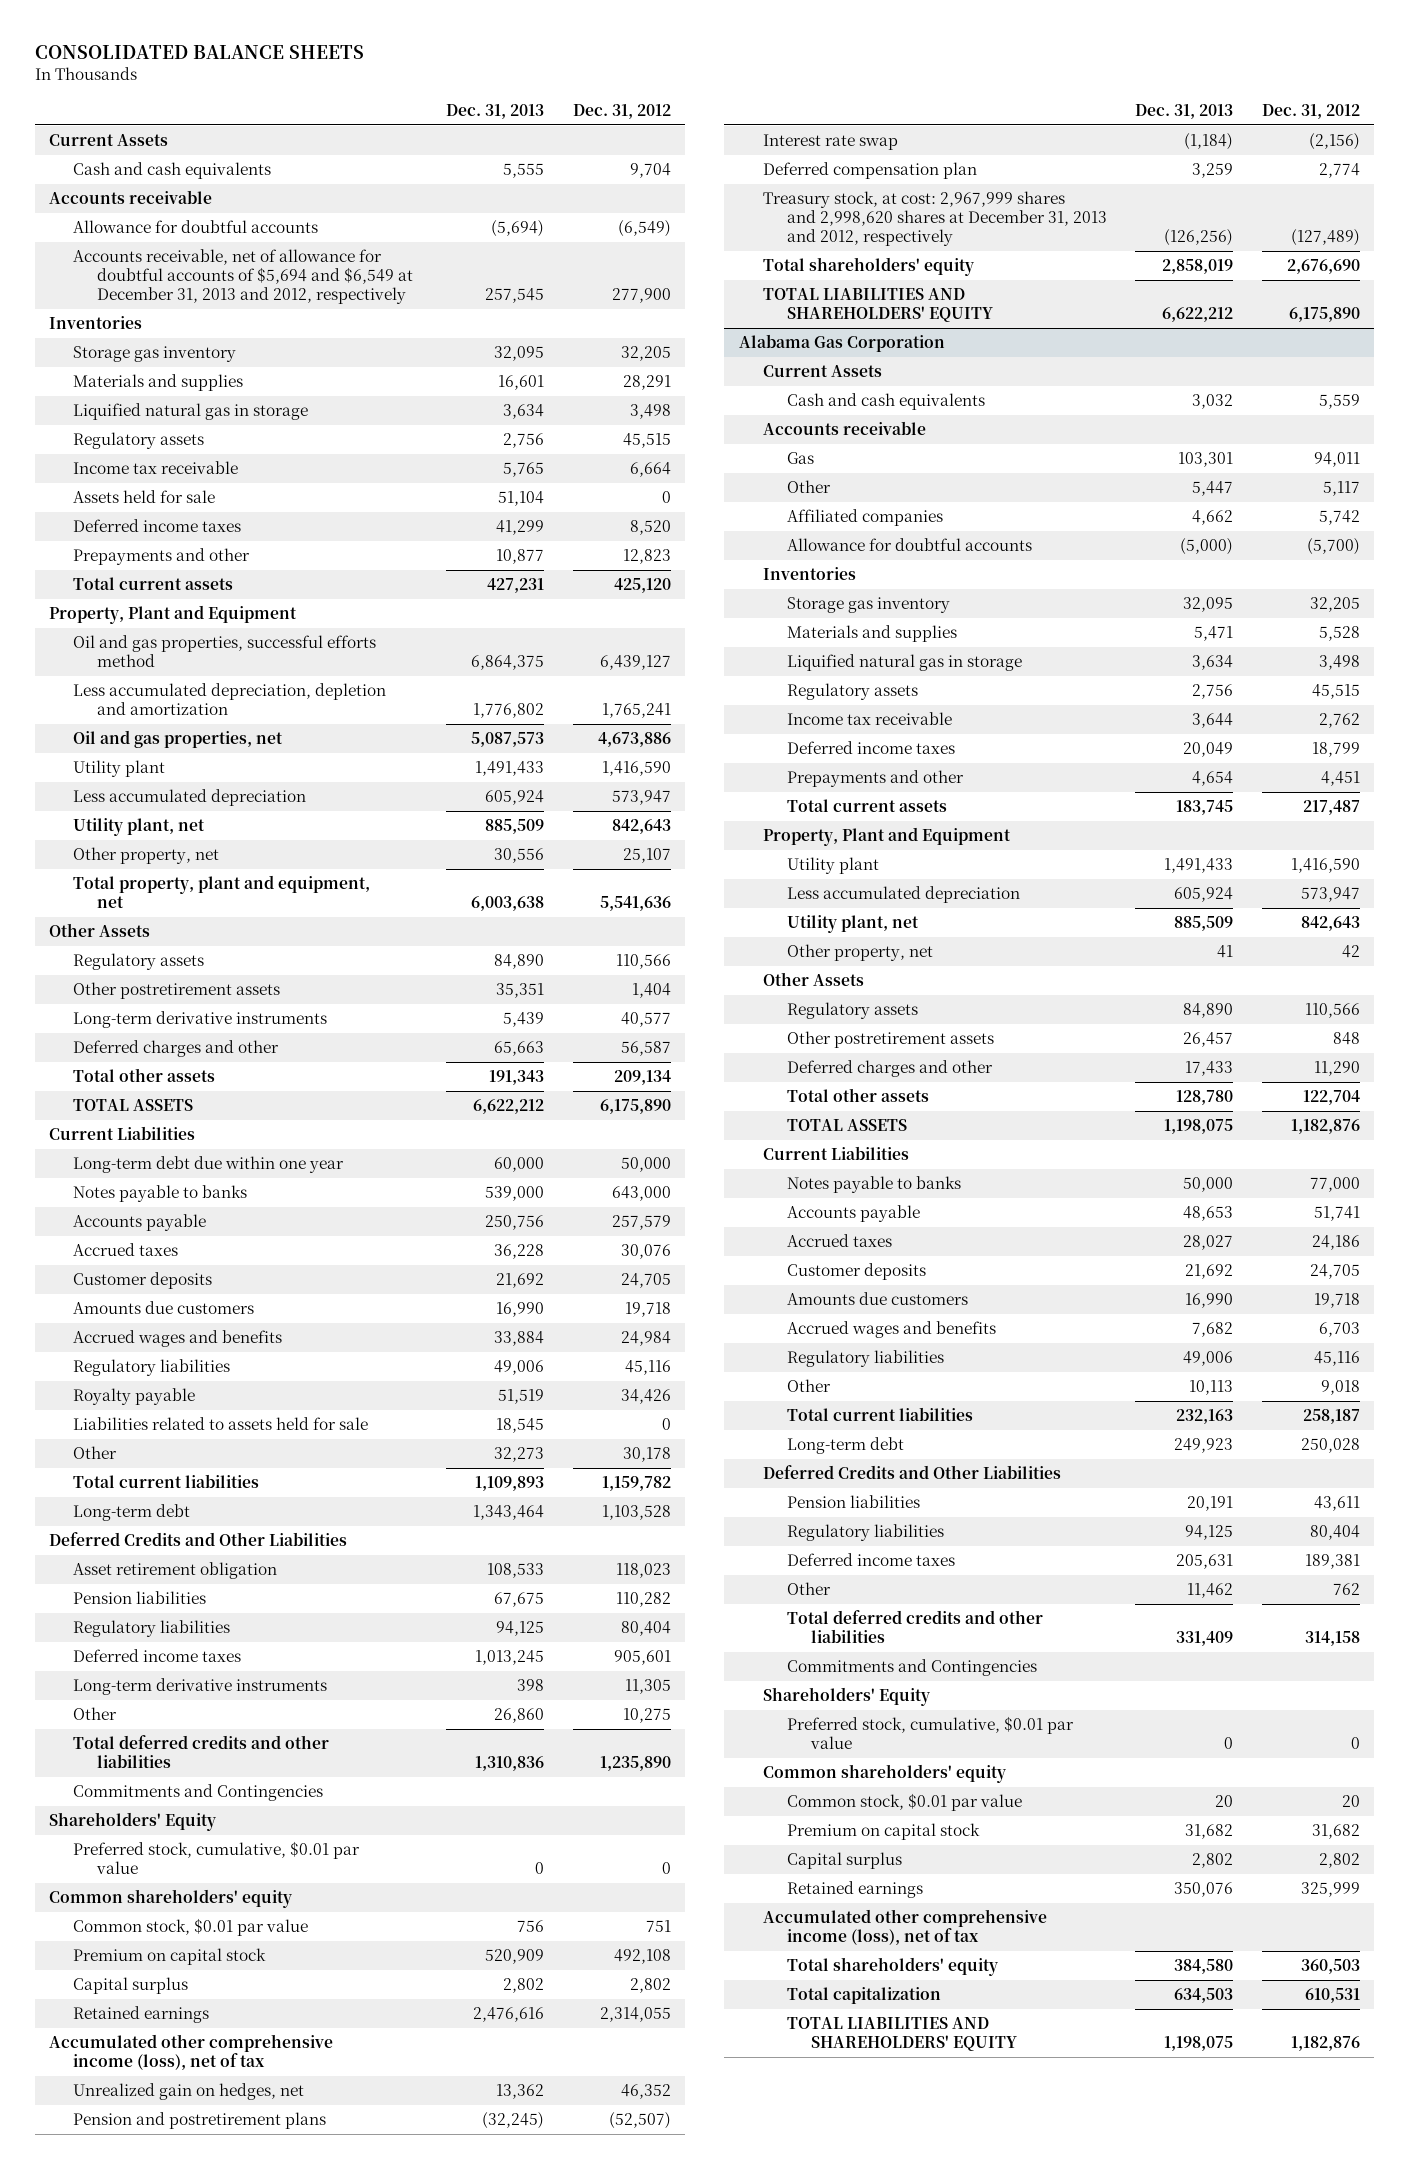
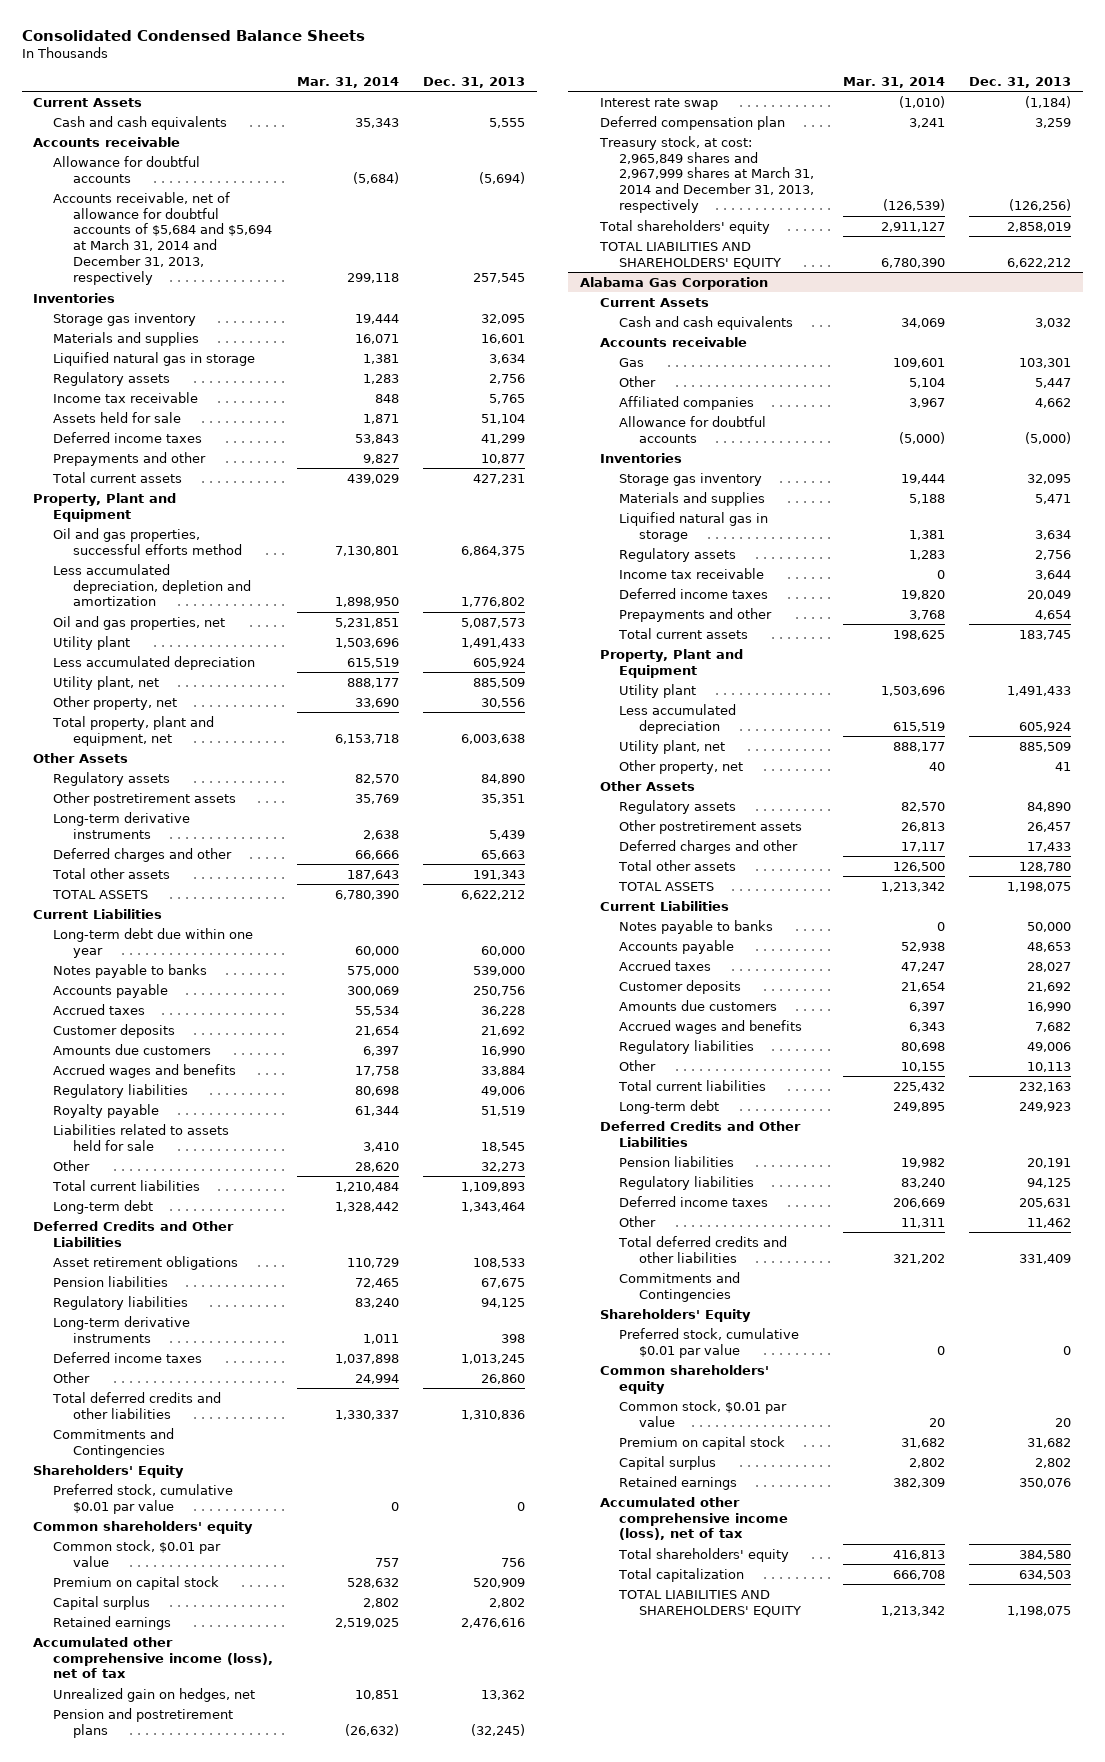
[34,45,364,60] CONSOLIDATED BALANCE SHEETS -> [21,30,365,42] Consolidated Condensed Balance Sheets
[572,104,671,120] Dec. 31, 2012 -> none
none -> [296,76,399,88] Mar. 31, 2014
[73,249,414,304] Accounts receivable, net of allowance for doubtful accounts of $5,694 and $6,549 at December 31, 2013 and 2012, respectively -> [53,191,272,285] Accounts receivable, net of allowance for doubtful accounts of $5,684 and $5,694 at March 31, 2014 and December 31, 2013, respectively
[73,1562,278,1580] Asset retirement obligation -> [53,1255,239,1270] Asset retirement obligations
[73,1649,242,1663] Deferred income taxes -> [53,1351,203,1363] Deferred income taxes
[73,1841,361,1875] Preferred stock, cumulative, $0.01 par value -> [53,1483,234,1514] Preferred stock, cumulative $0.01 par value
[762,191,1107,246] Treasury stock, at cost: 2,967,999 shares and 2,998,620 shares at December 31, 2013 and 2012, respectively -> [598,135,815,214] Treasury stock, at cost: 2,965,849 shares and 2,967,999 shares at March 31, 2014 and December 31, 2013, respectively
[786,1716,1074,1750] Preferred stock, cumulative, $0.01 par value -> [619,1327,800,1358] Preferred stock, cumulative $0.01 par value

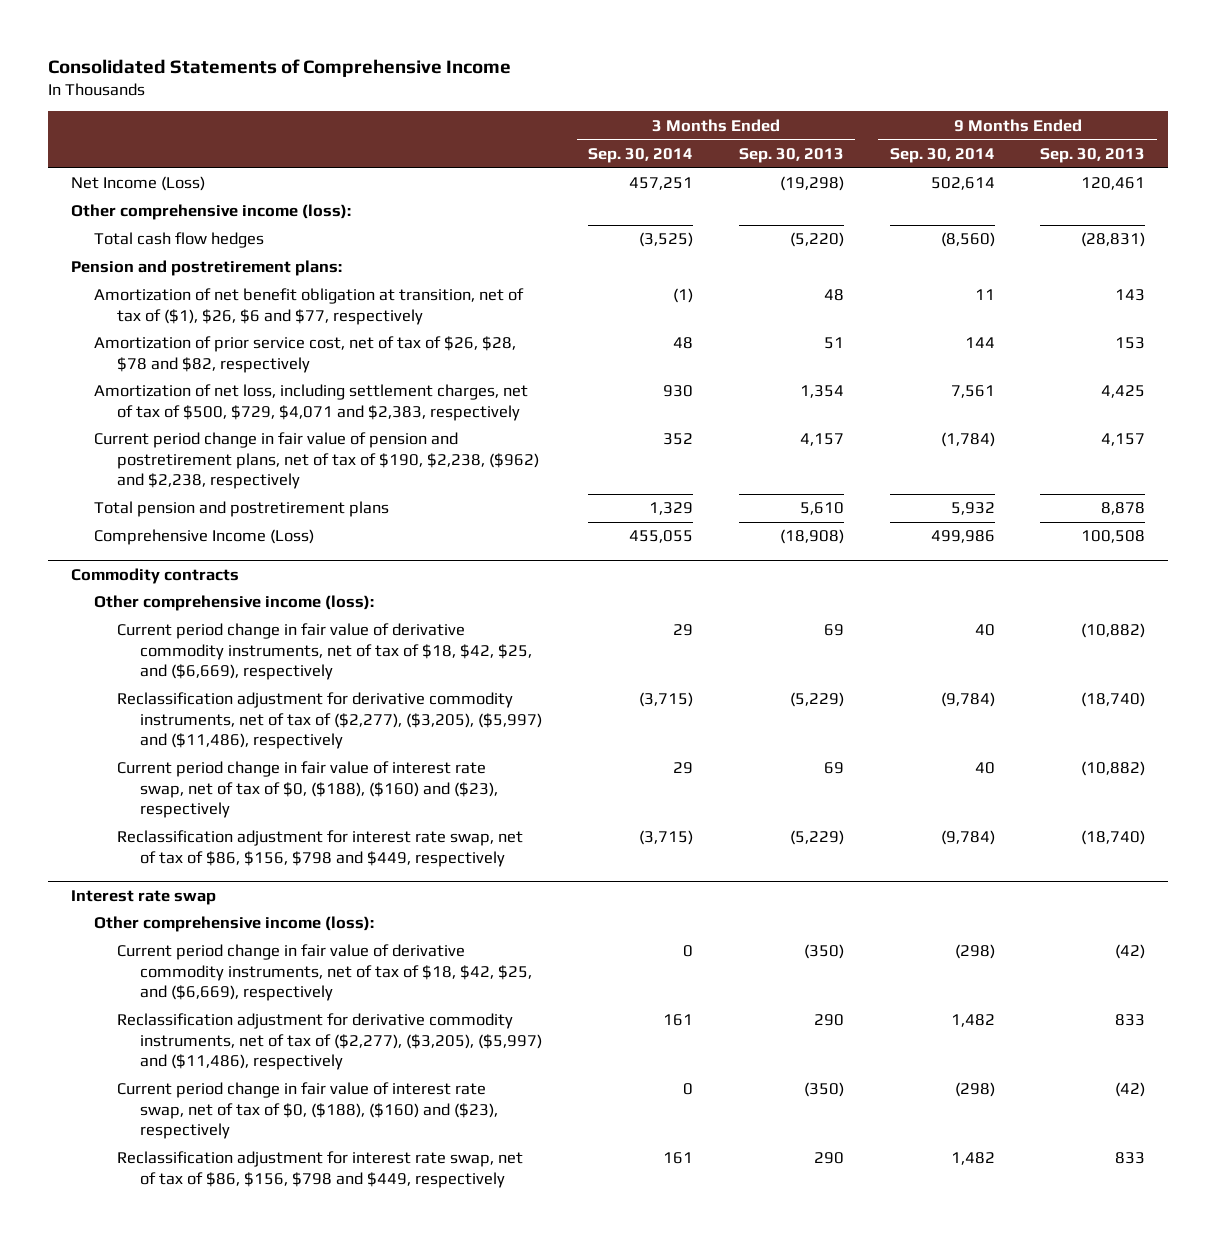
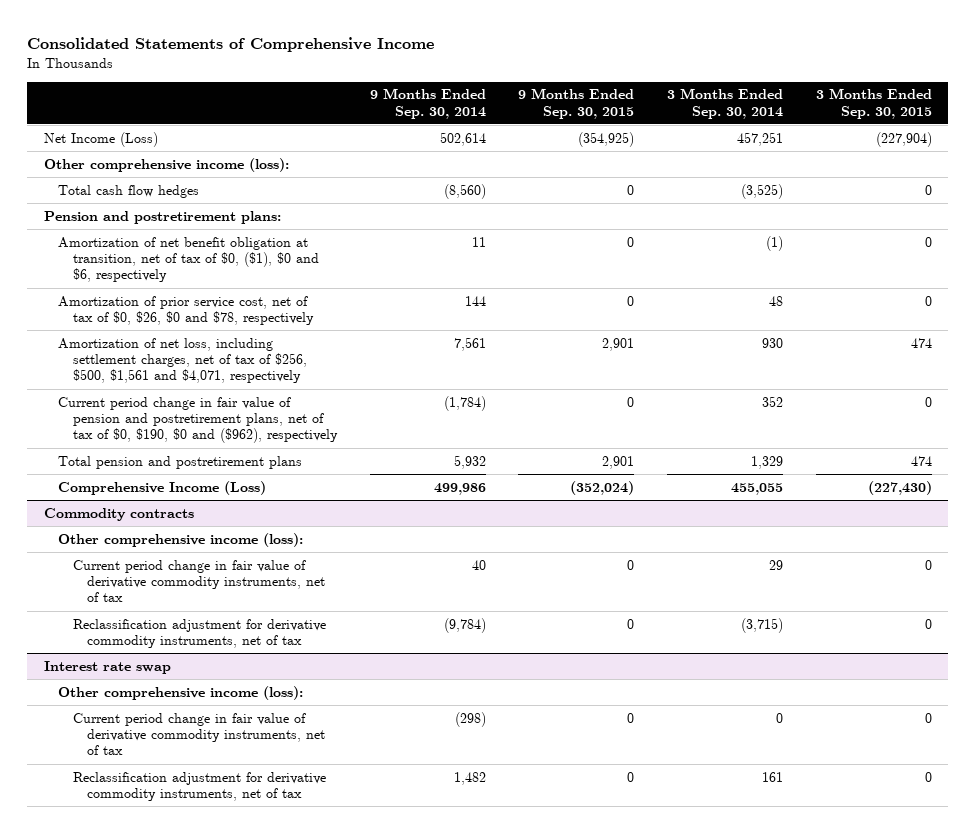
[738,147,844,163] Sep. 30, 2013 -> none
[1040,147,1146,163] Sep. 30, 2013 -> none
none -> [518,88,635,119] 9 Months Ended Sep. 30, 2015
none -> [816,88,933,119] 3 Months Ended Sep. 30, 2015
[93,288,524,325] Amortization of net benefit obligation at transition, net of tax of ($1), $26, $6 and $77, respectively -> [58,236,319,283] Amortization of net benefit obligation at transition, net of tax of $0, ($1), $0 and $6, respectively
[93,336,516,373] Amortization of prior service cost, net of tax of $26, $28, $78 and $82, respectively -> [58,295,314,326] Amortization of prior service cost, net of tax of $0, $26, $0 and $78, respectively
[93,384,528,421] Amortization of net loss, including settlement charges, net of tax of $500, $729, $4,071 and $2,383, respectively -> [58,337,307,384] Amortization of net loss, including settlement charges, net of tax of $256, $500, $1,561 and $4,071, respectively
[93,432,540,489] Current period change in fair value of pension and postretirement plans, net of tax of $190, $2,238, ($962) and $2,238, respectively -> [58,396,338,444] Current period change in fair value of pension and postretirement plans, net of tax of $0, $190, $0 and ($962), respectively
[117,761,499,818] Current period change in fair value of interest rate swap, net of tax of $0, ($188), ($160) and ($23), respectively -> none
[117,830,524,867] Reclassification adjustment for interest rate swap, net of tax of $86, $156, $798 and $449, respectively -> none
[117,623,533,680] Current period change in fair value of derivative commodity instruments, net of tax of $18, $42, $25, and ($6,669), respectively -> [72,559,326,603] Current period change in fair value of derivative commodity instruments, net of tax
[117,692,543,749] Reclassification adjustment for derivative commodity instruments, net of tax of ($2,277), ($3,205), ($5,997) and ($11,486), respectively -> [72,618,326,649] Reclassification adjustment for derivative commodity instruments, net of tax
[117,1082,499,1139] Current period change in fair value of interest rate swap, net of tax of $0, ($188), ($160) and ($23), respectively -> none
[117,1151,524,1188] Reclassification adjustment for interest rate swap, net of tax of $86, $156, $798 and $449, respectively -> none
[117,944,533,1001] Current period change in fair value of derivative commodity instruments, net of tax of $18, $42, $25, and ($6,669), respectively -> [72,712,326,756] Current period change in fair value of derivative commodity instruments, net of tax
[117,1013,543,1070] Reclassification adjustment for derivative commodity instruments, net of tax of ($2,277), ($3,205), ($5,997) and ($11,486), respectively -> [72,771,326,802] Reclassification adjustment for derivative commodity instruments, net of tax

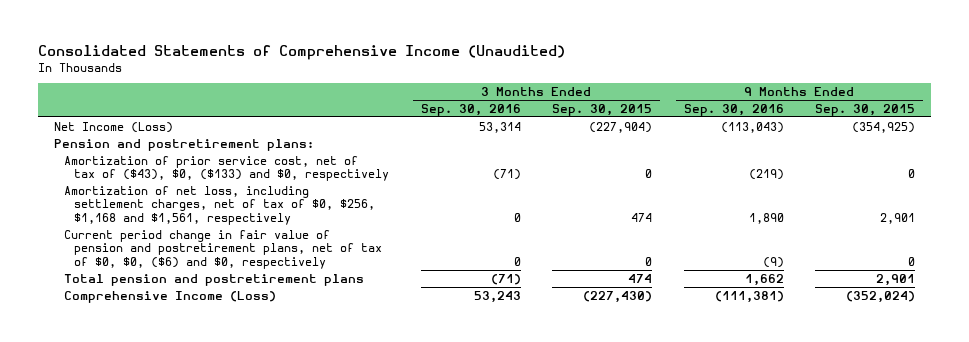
[27,36,435,52] Consolidated Statements of Comprehensive Income -> [38,45,566,61] Consolidated Statements of Comprehensive Income (Unaudited)
[369,88,486,119] 9 Months Ended Sep. 30, 2014 -> none
[667,88,784,119] 3 Months Ended Sep. 30, 2014 -> none
none -> [420,103,521,116] Sep. 30, 2016
none -> [683,103,784,116] Sep. 30, 2016
[43,157,289,172] Other comprehensive income (loss): -> none
[58,184,200,198] Total cash flow hedges -> none
[58,236,319,283] Amortization of net benefit obligation at transition, net of tax of $0, ($1), $0 and $6, respectively -> none
[58,295,314,326] Amortization of prior service cost, net of tax of $0, $26, $0 and $78, respectively -> [64,155,390,182] Amortization of prior service cost, net of tax of ($43), $0, ($133) and $0, respectively
[58,337,307,384] Amortization of net loss, including settlement charges, net of tax of $256, $500, $1,561 and $4,071, respectively -> [64,185,376,226] Amortization of net loss, including settlement charges, net of tax of $0, $256, $1,168 and $1,561, respectively
[58,396,338,444] Current period change in fair value of pension and postretirement plans, net of tax of $0, $190, $0 and ($962), respectively -> [64,229,383,270] Current period change in fair value of pension and postretirement plans, net of tax of $0, $0, ($6) and $0, respectively
[43,507,194,521] Commodity contracts -> none
[58,532,304,547] Other comprehensive income (loss): -> none
[72,559,326,603] Current period change in fair value of derivative commodity instruments, net of tax -> none
[72,618,326,649] Reclassification adjustment for derivative commodity instruments, net of tax -> none
[43,660,171,674] Interest rate swap -> none
[58,685,304,700] Other comprehensive income (loss): -> none
[72,712,326,756] Current period change in fair value of derivative commodity instruments, net of tax -> none
[72,771,326,802] Reclassification adjustment for derivative commodity instruments, net of tax -> none

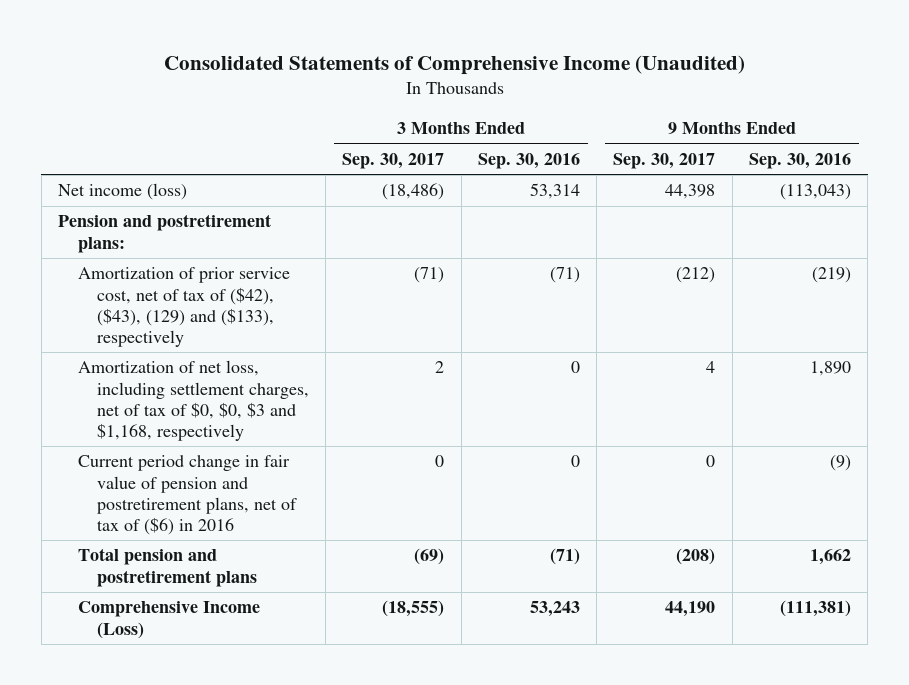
[552,103,653,116] Sep. 30, 2015 -> none
[815,103,916,116] Sep. 30, 2015 -> none
none -> [342,152,445,169] Sep. 30, 2017
none -> [613,152,716,169] Sep. 30, 2017
[54,121,174,133] Net Income (Loss) -> [58,183,188,201] Net income (loss)
[64,155,390,182] Amortization of prior service cost, net of tax of ($43), $0, ($133) and $0, respectively -> [77,267,290,347] Amortization of prior service cost, net of tax of ($42), ($43), (129) and ($133), respectively
[64,185,376,226] Amortization of net loss, including settlement charges, net of tax of $0, $256, $1,168 and $1,561, respectively -> [77,360,309,441] Amortization of net loss, including settlement charges, net of tax of $0, $0, $3 and $1,168, respectively
[64,229,383,270] Current period change in fair value of pension and postretirement plans, net of tax of $0, $0, ($6) and $0, respectively -> [77,455,297,535] Current period change in fair value of pension and postretirement plans, net of tax of ($6) in 2016

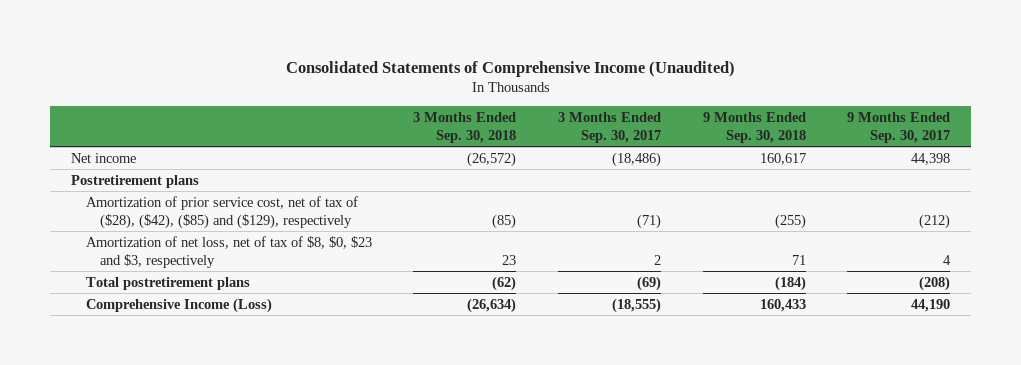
[477,152,580,169] Sep. 30, 2016 -> none
[748,152,851,169] Sep. 30, 2016 -> none
none -> [413,112,517,143] 3 Months Ended Sep. 30, 2018
none -> [702,112,806,143] 9 Months Ended Sep. 30, 2018
[77,455,297,535] Current period change in fair value of pension and postretirement plans, net of tax of ($6) in 2016 -> none
[58,183,188,201] Net income (loss) -> [71,152,137,163] Net income
[58,214,272,253] Pension and postretirement plans: -> [71,174,200,188] Postretirement plans
[77,267,290,347] Amortization of prior service cost, net of tax of ($42), ($43), (129) and ($133), respectively -> [85,195,358,229] Amortization of prior service cost, net of tax of ($28), ($42), ($85) and ($129), respectively
[77,360,309,441] Amortization of net loss, including settlement charges, net of tax of $0, $0, $3 and $1,168, respectively -> [85,235,372,268] Amortization of net loss, net of tax of $8, $0, $23 and $3, respectively
[77,548,257,587] Total pension and postretirement plans -> [85,276,250,290] Total postretirement plans

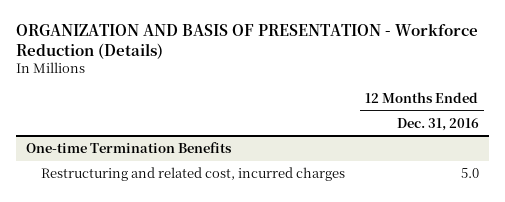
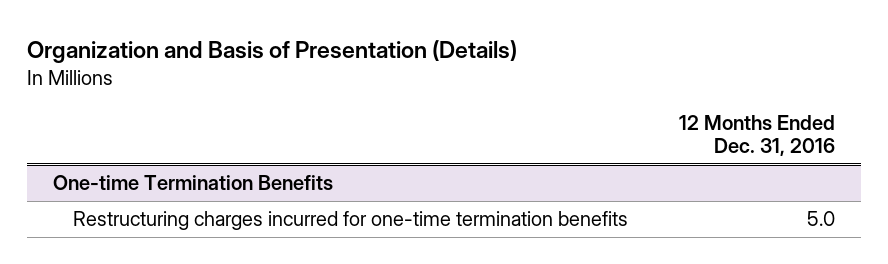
[15,22,478,59] ORGANIZATION AND BASIS OF PRESENTATION - Workforce Reduction (Details) -> [27,40,518,64] Organization and Basis of Presentation (Details)
[40,166,345,181] Restructuring and related cost, incurred charges -> [72,211,628,231] Restructuring charges incurred for one-time termination benefits

